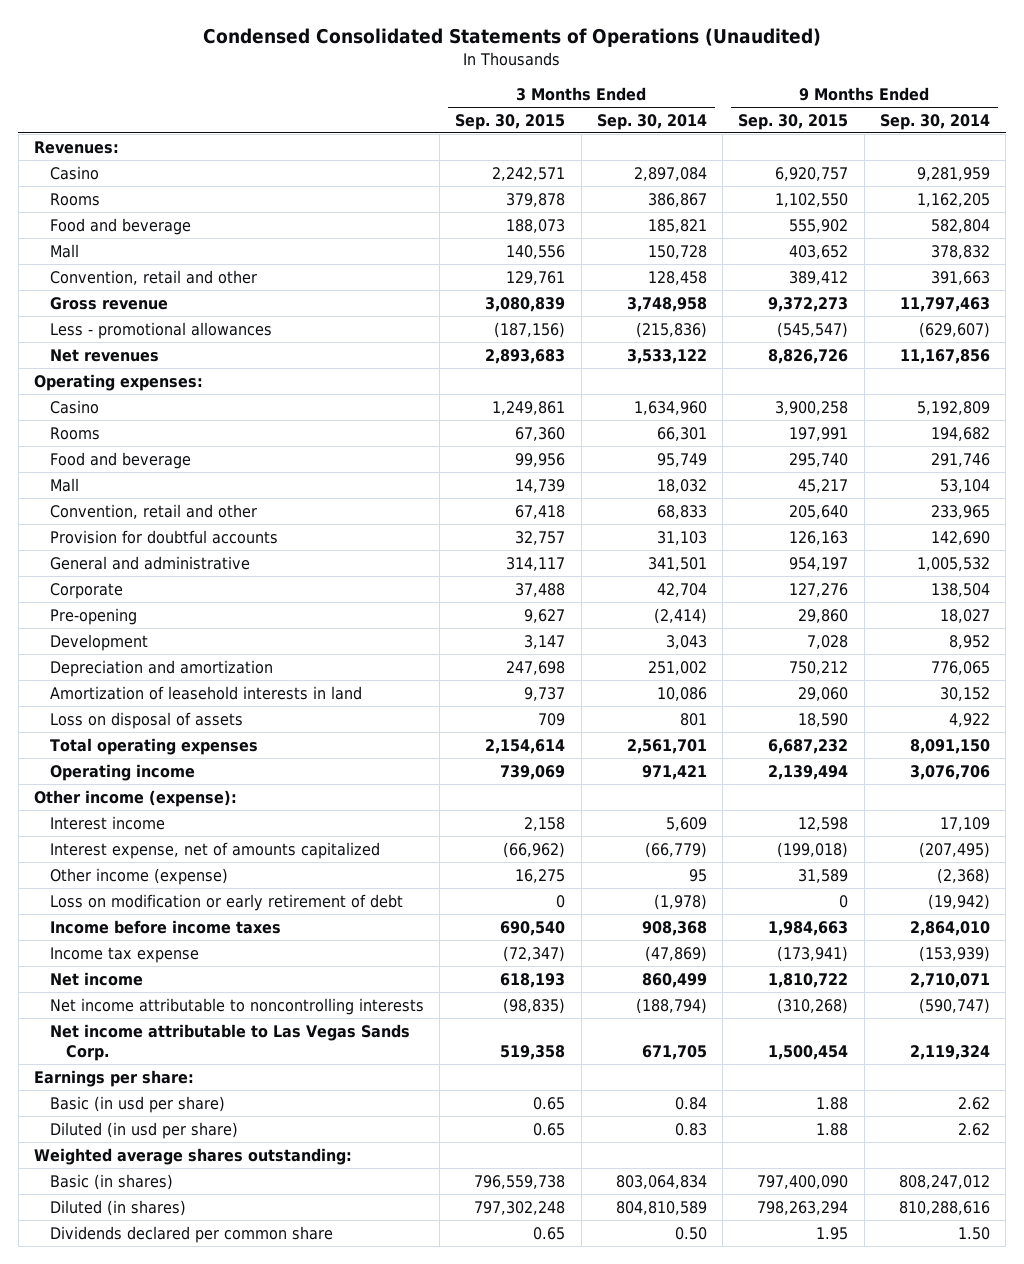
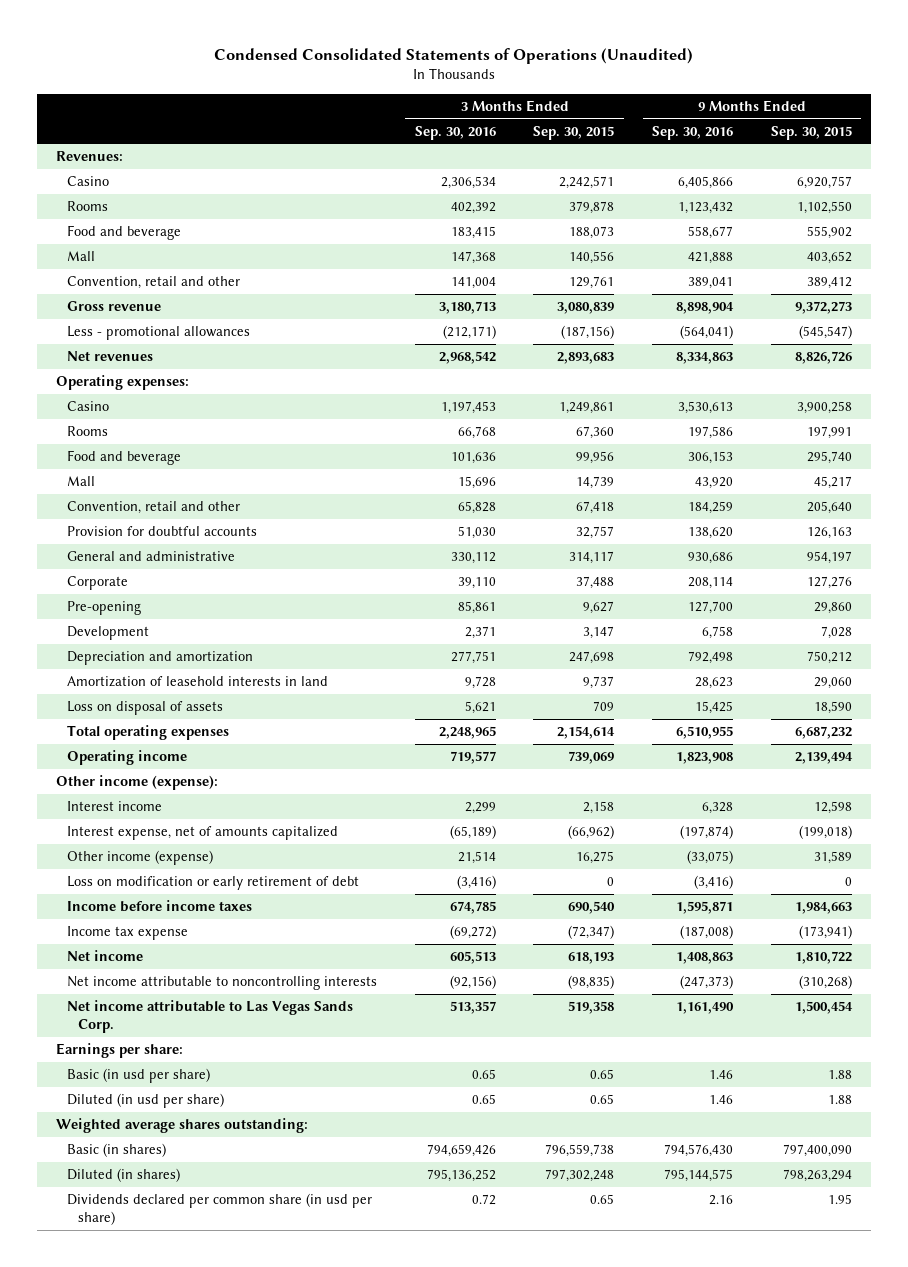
[596,113,707,130] Sep. 30, 2014 -> none
[879,113,990,130] Sep. 30, 2014 -> none
none -> [414,125,496,140] Sep. 30, 2016
none -> [652,125,734,140] Sep. 30, 2016
[50,1225,334,1243] Dividends declared per common share -> [67,1193,373,1226] Dividends declared per common share (in usd per share)

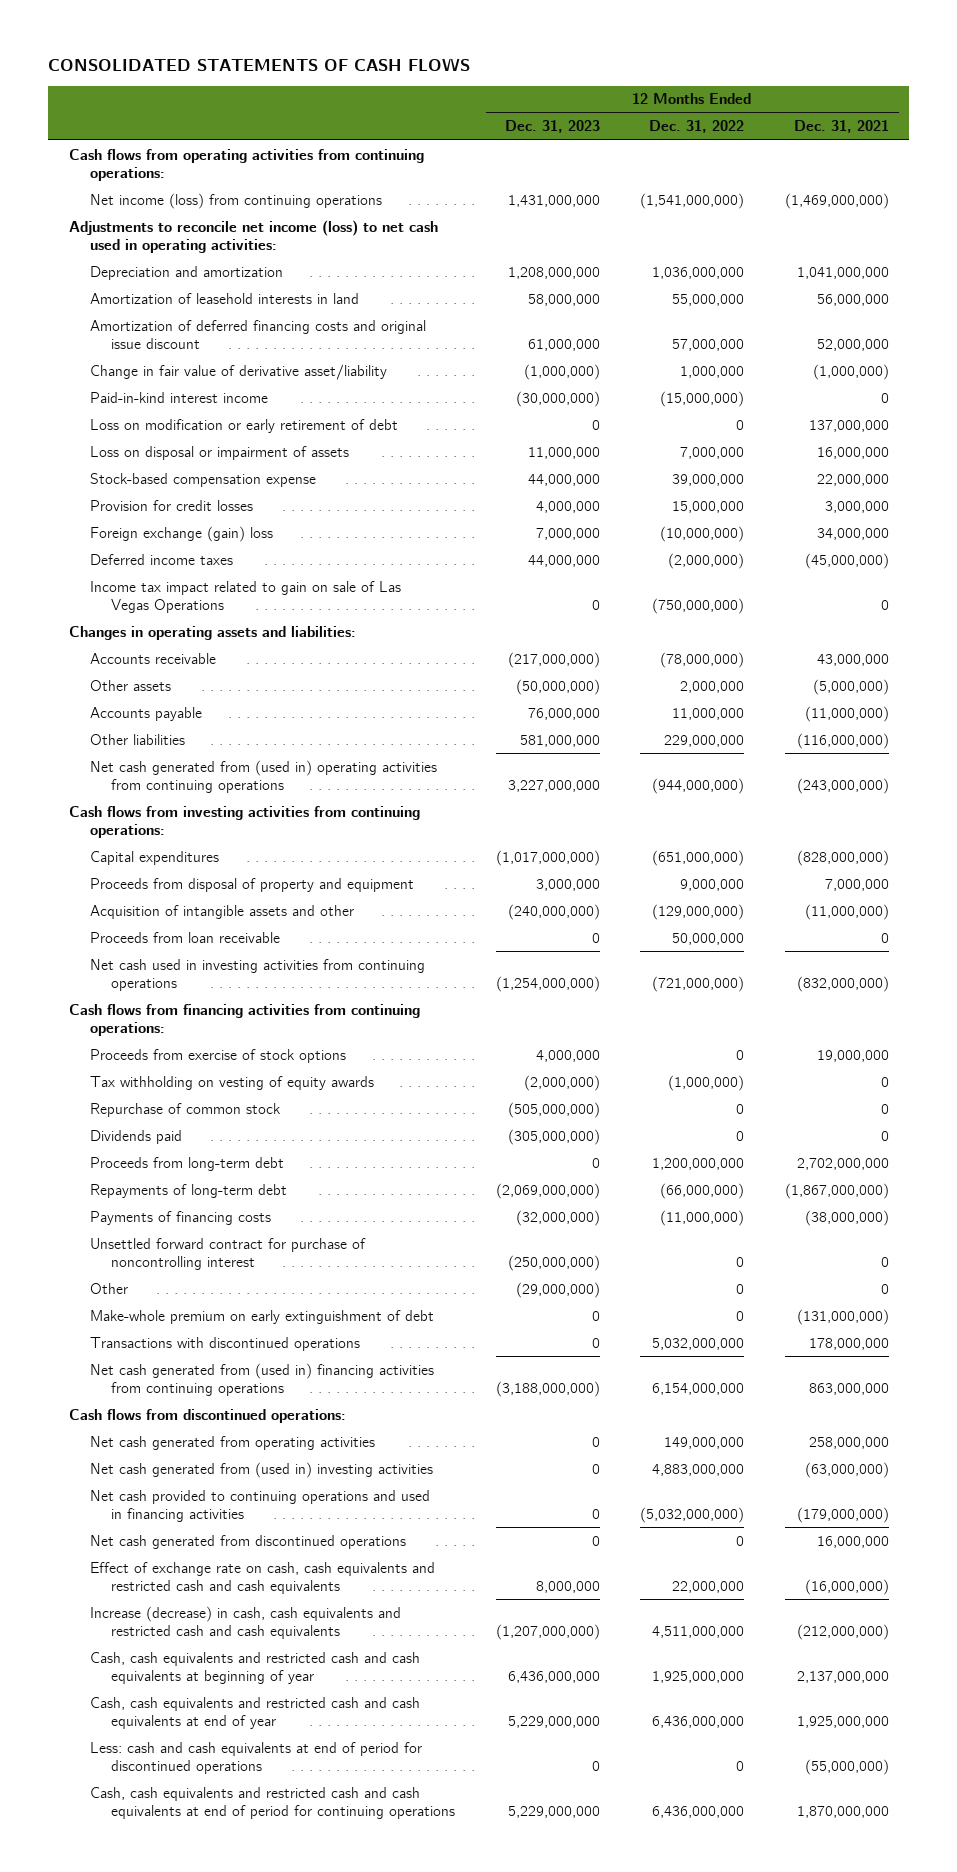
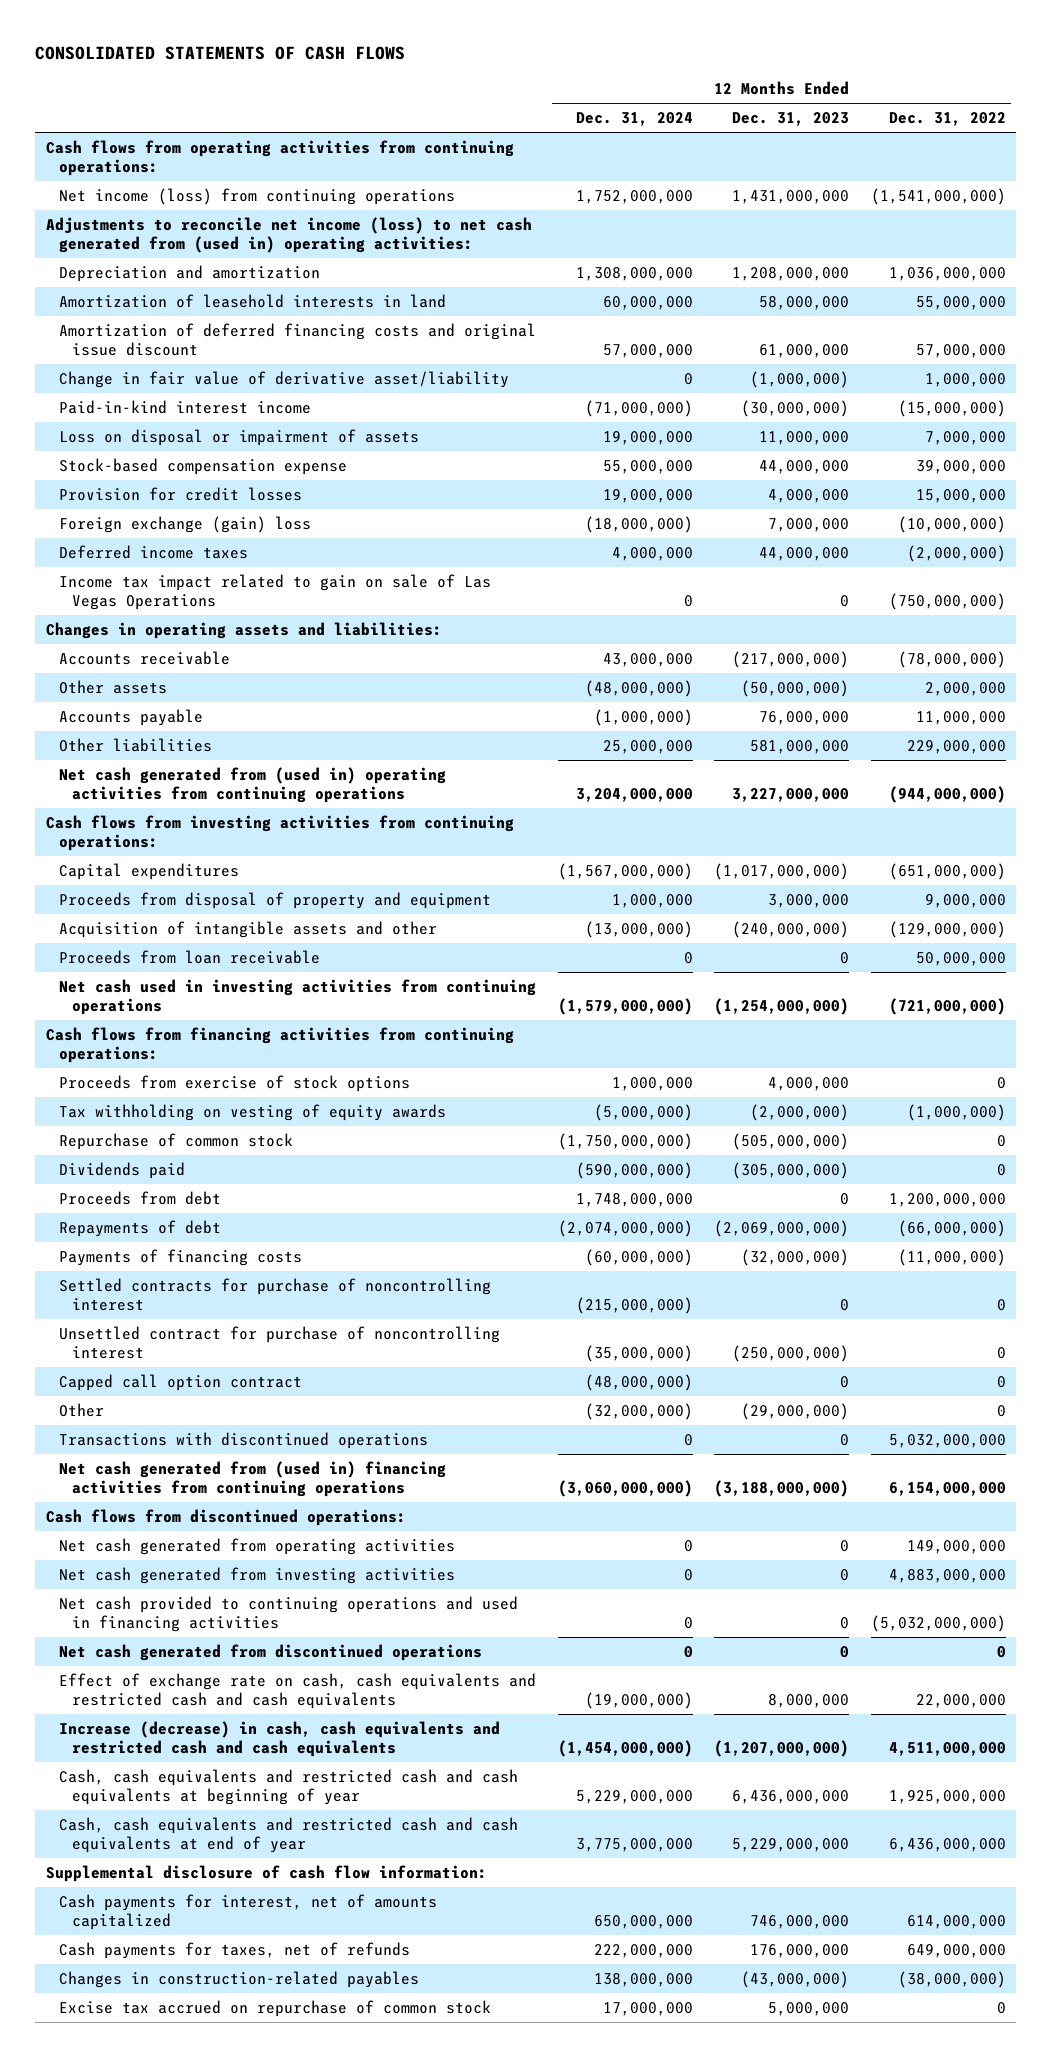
[793,120,889,134] Dec. 31, 2021 -> none
none -> [575,112,693,127] Dec. 31, 2024
[68,219,438,253] Adjustments to reconcile net income (loss) to net cash used in operating activities: -> [45,216,532,253] Adjustments to reconcile net income (loss) to net cash generated from (used in) operating activities:
[89,418,398,433] Loss on modification or early retirement of debt -> none
[89,1156,284,1171] Proceeds from long-term debt -> [59,1190,222,1205] Proceeds from debt
[89,1183,287,1198] Repayments of long-term debt -> [59,1219,222,1237] Repayments of debt
none -> [59,1277,492,1311] Settled contracts for purchase of noncontrolling interest
[89,1237,366,1270] Unsettled forward contract for purchase of noncontrolling interest -> [59,1325,501,1359] Unsettled contract for purchase of noncontrolling interest
none -> [59,1373,303,1391] Capped call option contract
[89,1309,434,1324] Make-whole premium on early extinguishment of debt -> none
[89,1461,433,1478] Net cash generated from (used in) investing activities -> [59,1566,456,1584] Net cash generated from investing activities
[89,1741,422,1774] Less: cash and cash equivalents at end of period for discontinued operations -> none
[89,1786,456,1819] Cash, cash equivalents and restricted cash and cash equivalents at end of period for continuing operations -> none
none -> [45,1864,487,1882] Supplemental disclosure of cash flow information:
none -> [59,1893,438,1930] Cash payments for interest, net of amounts capitalized
none -> [59,1941,411,1959] Cash payments for taxes, net of refunds
none -> [59,1970,420,1988] Changes in construction-related payables
none -> [59,1999,492,2017] Excise tax accrued on repurchase of common stock

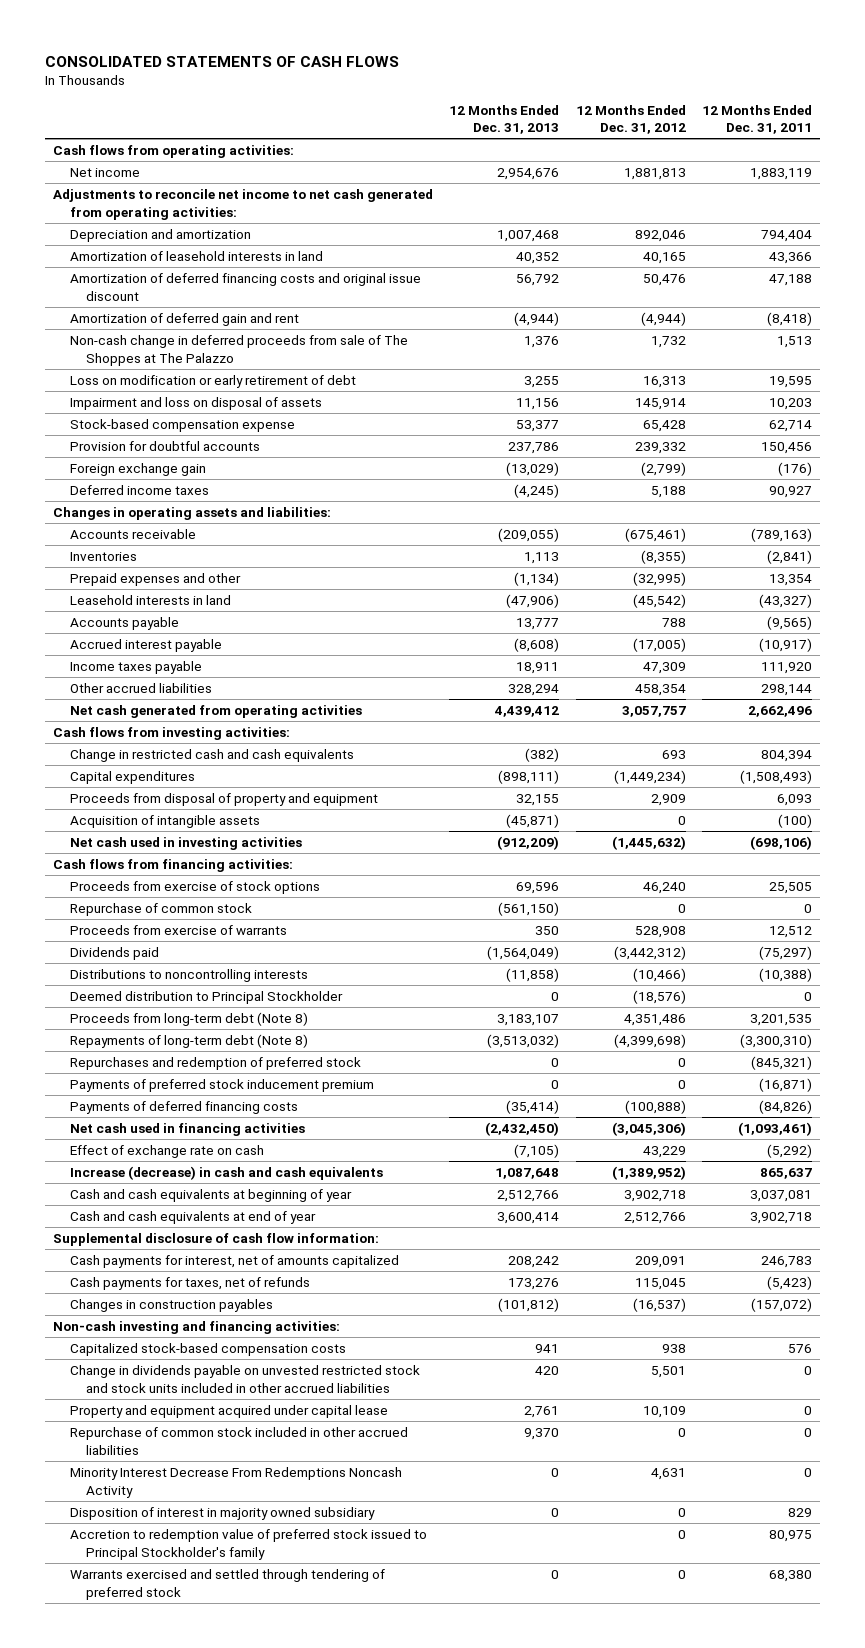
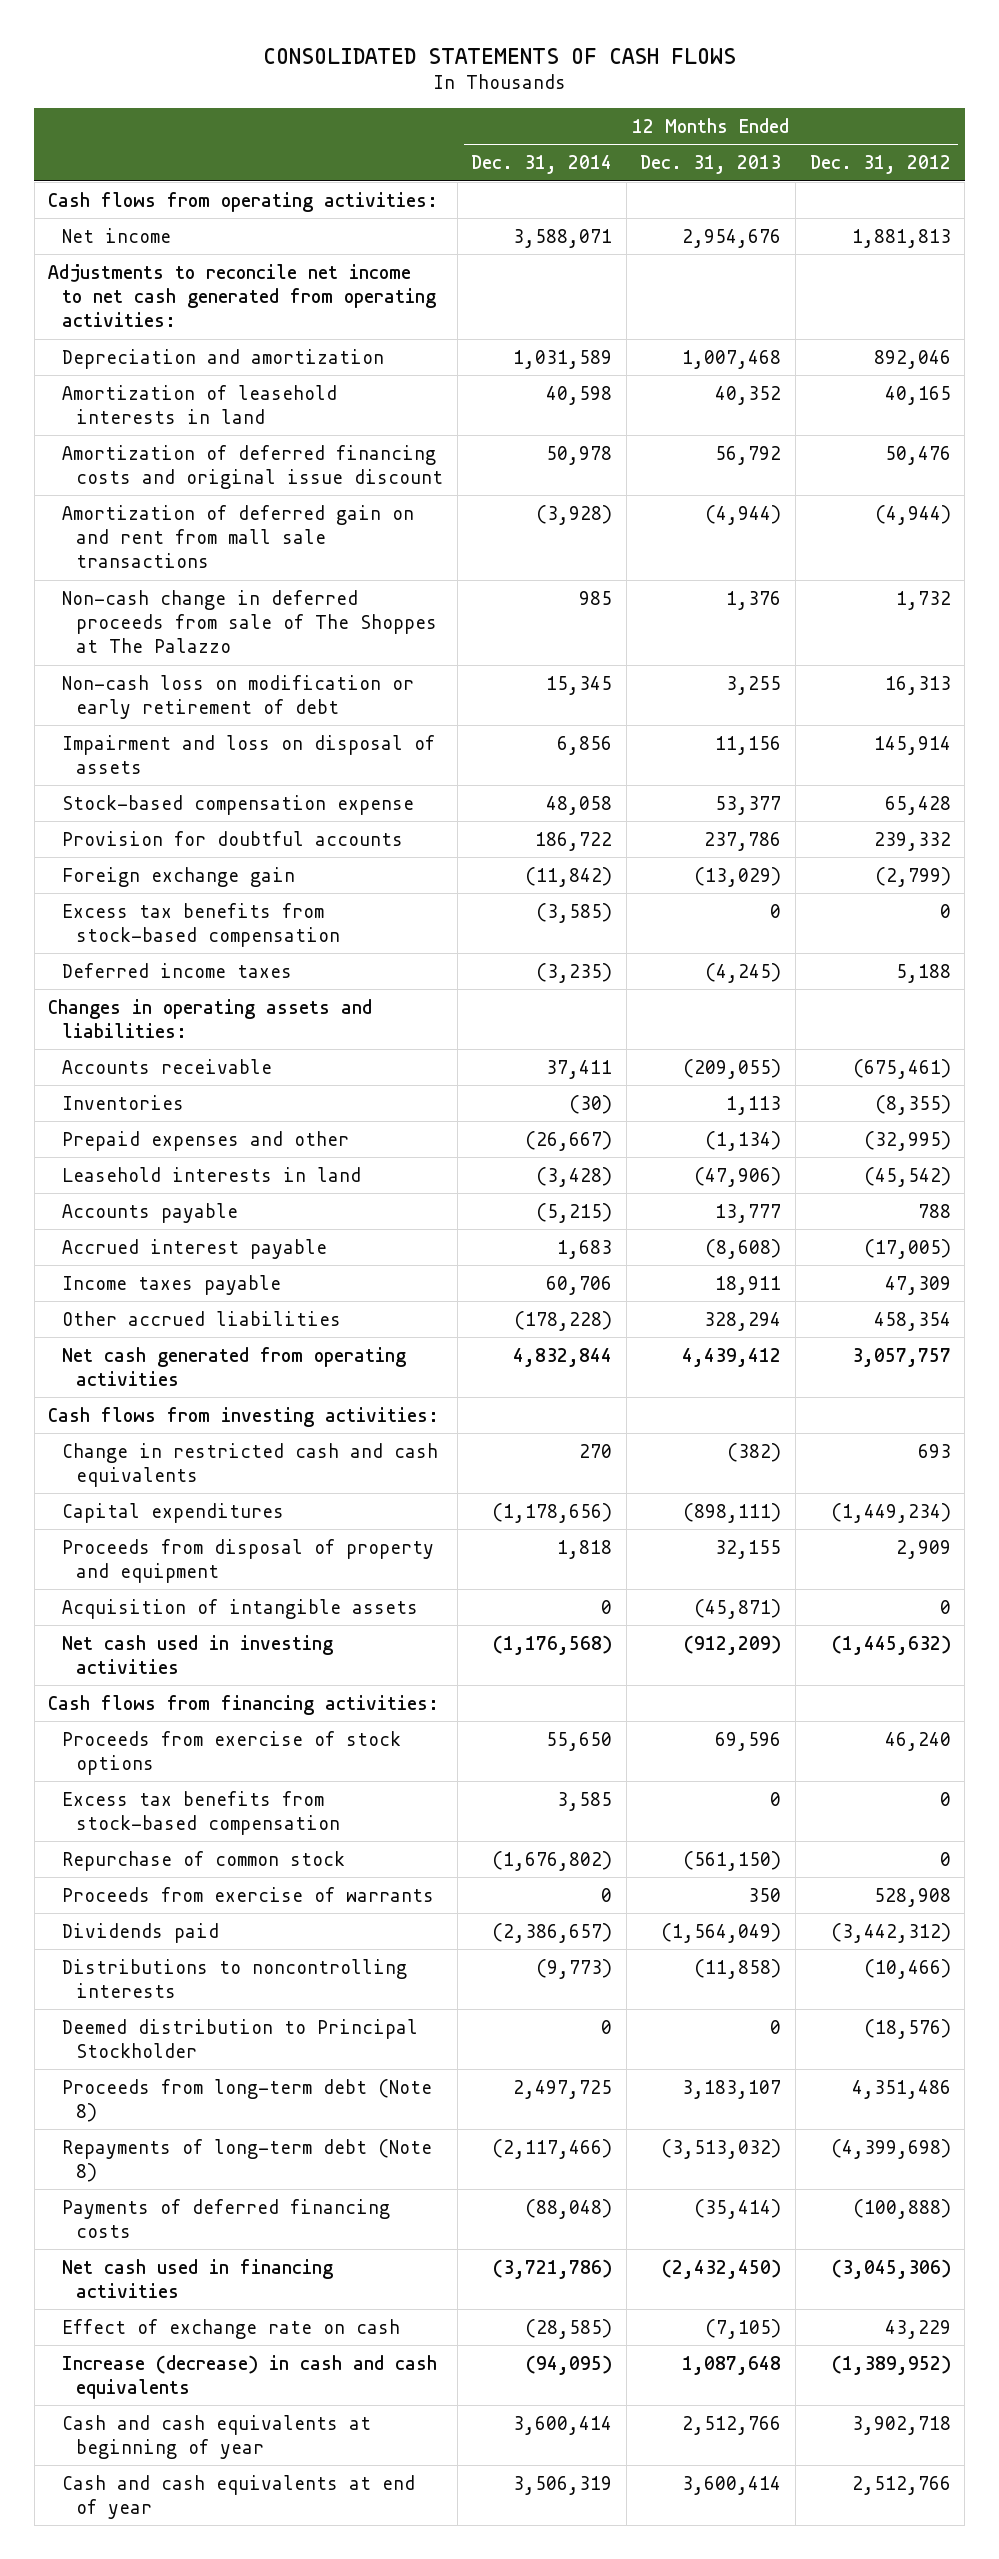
[701,104,812,135] 12 Months Ended Dec. 31, 2011 -> none
none -> [471,155,613,175] Dec. 31, 2014
[69,312,299,326] Amortization of deferred gain and rent -> [62,504,415,569] Amortization of deferred gain on and rent from mall sale transactions
[69,374,356,388] Loss on modification or early retirement of debt -> [62,674,415,719] Non-cash loss on modification or early retirement of debt
none -> [62,902,340,947] Excess tax benefits from stock-based compensation
none -> [62,1790,340,1835] Excess tax benefits from stock-based compensation
[69,1056,361,1070] Repurchases and redemption of preferred stock -> none
[69,1078,374,1092] Payments of preferred stock inducement premium -> none
[53,1232,380,1246] Supplemental disclosure of cash flow information: -> none
[69,1254,399,1268] Cash payments for interest, net of amounts capitalized -> none
[69,1276,310,1290] Cash payments for taxes, net of refunds -> none
[69,1298,273,1312] Changes in construction payables -> none
[53,1320,341,1334] Non-cash investing and financing activities: -> none
[69,1342,346,1356] Capitalized stock-based compensation costs -> none
[69,1364,420,1393] Change in dividends payable on unvested restricted stock and stock units included in other accrued liabilities -> none
[69,1404,388,1418] Property and equipment acquired under capital lease -> none
[69,1426,408,1455] Repurchase of common stock included in other accrued liabilities -> none
[69,1466,402,1498] Minority Interest Decrease From Redemptions Noncash Activity -> none
[69,1506,375,1520] Disposition of interest in majority owned subsidiary -> none
[69,1528,427,1560] Accretion to redemption value of preferred stock issued to Principal Stockholder's family -> none
[69,1568,385,1600] Warrants exercised and settled through tendering of preferred stock -> none

